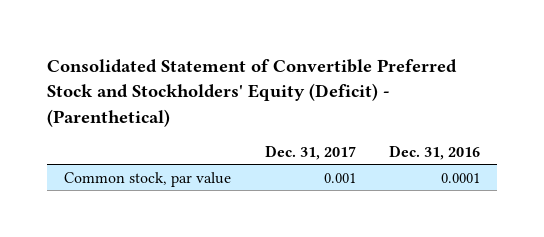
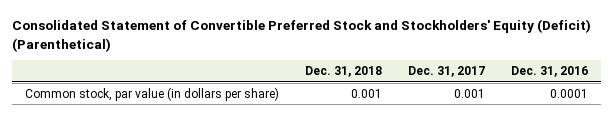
[47,59,458,127] Consolidated Statement of Convertible Preferred Stock and Stockholders' Equity (Deficit) - (Parenthetical) -> [12,19,592,52] Consolidated Statement of Convertible Preferred Stock and Stockholders' Equity (Deficit) (Parenthetical)
none -> [304,66,382,78] Dec. 31, 2018
[63,171,231,187] Common stock, par value -> [24,86,279,101] Common stock, par value (in dollars per share)

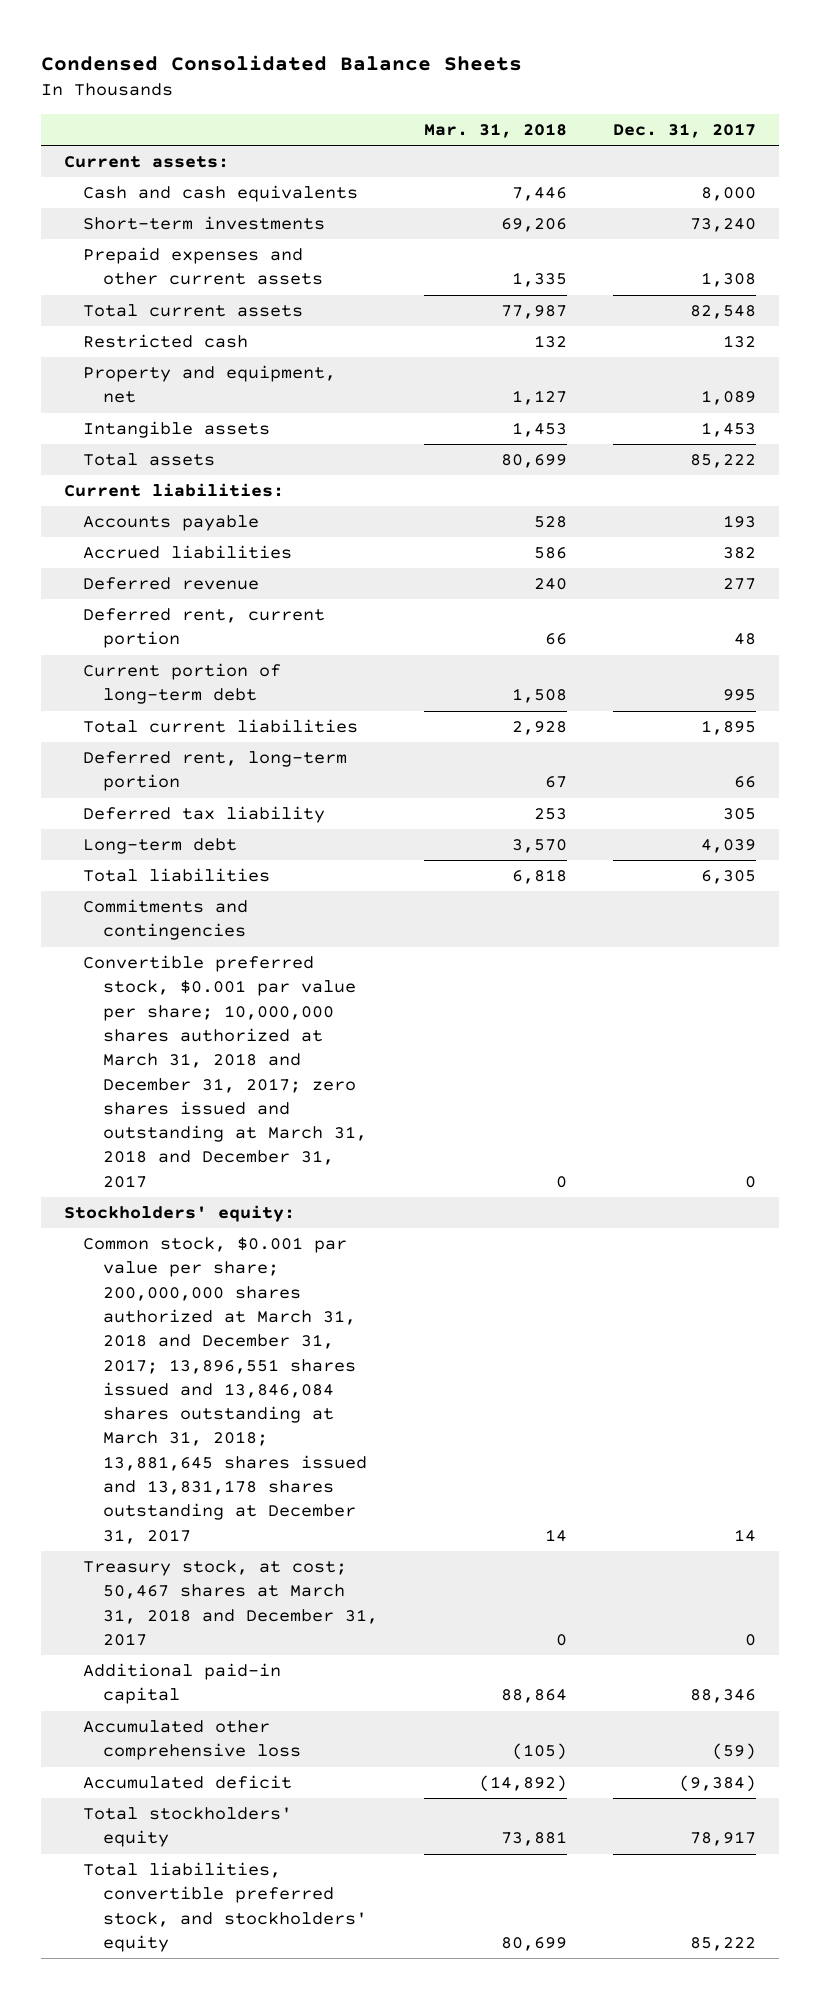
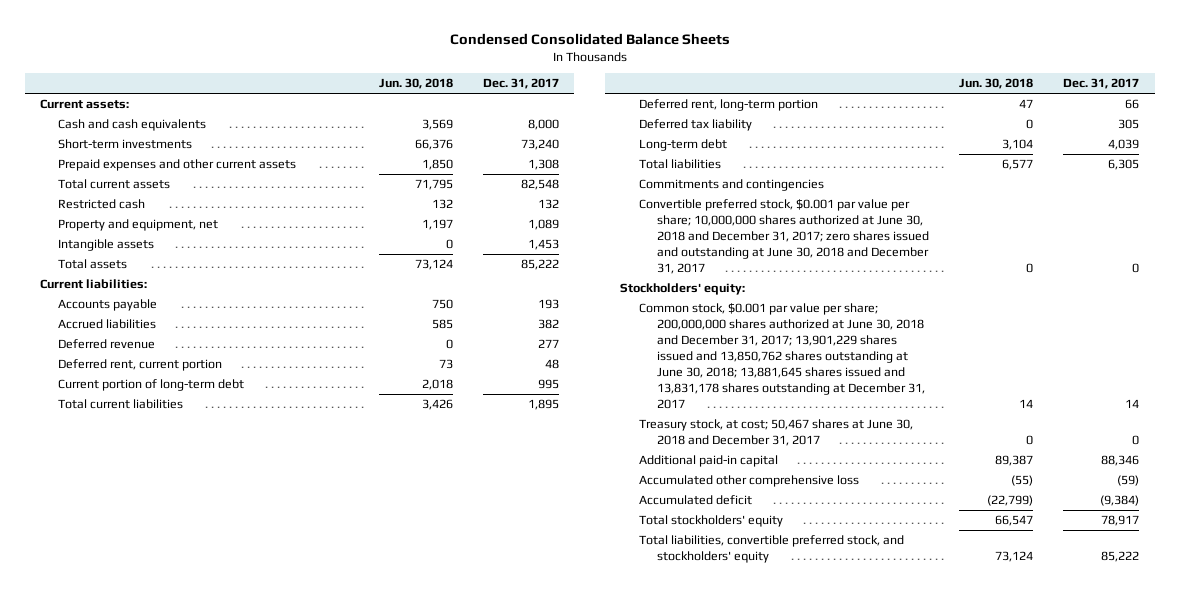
[423,123,567,139] Mar. 31, 2018 -> none
none -> [378,78,453,90] Jun. 30, 2018
[83,955,367,1188] Convertible preferred stock, $0.001 par value per share; 10,000,000 shares authorized at March 31, 2018 and December 31, 2017; zero shares issued and outstanding at March 31, 2018 and December 31, 2017 -> [638,198,929,274] Convertible preferred stock, $0.001 par value per share; 10,000,000 shares authorized at June 30, 2018 and December 31, 2017; zero shares issued and outstanding at June 30, 2018 and December 31, 2017
[83,1237,367,1544] Common stock, $0.001 par value per share; 200,000,000 shares authorized at March 31, 2018 and December 31, 2017; 13,896,551 shares issued and 13,846,084 shares outstanding at March 31, 2018; 13,881,645 shares issued and 13,831,178 shares outstanding at December 31, 2017 -> [638,302,925,410] Common stock, $0.001 par value per share; 200,000,000 shares authorized at June 30, 2018 and December 31, 2017; 13,901,229 shares issued and 13,850,762 shares outstanding at June 30, 2018; 13,881,645 shares issued and 13,831,178 shares outstanding at December 31, 2017
[83,1560,378,1647] Treasury stock, at cost; 50,467 shares at March 31, 2018 and December 31, 2017 -> [638,418,913,446] Treasury stock, at cost; 50,467 shares at June 30, 2018 and December 31, 2017

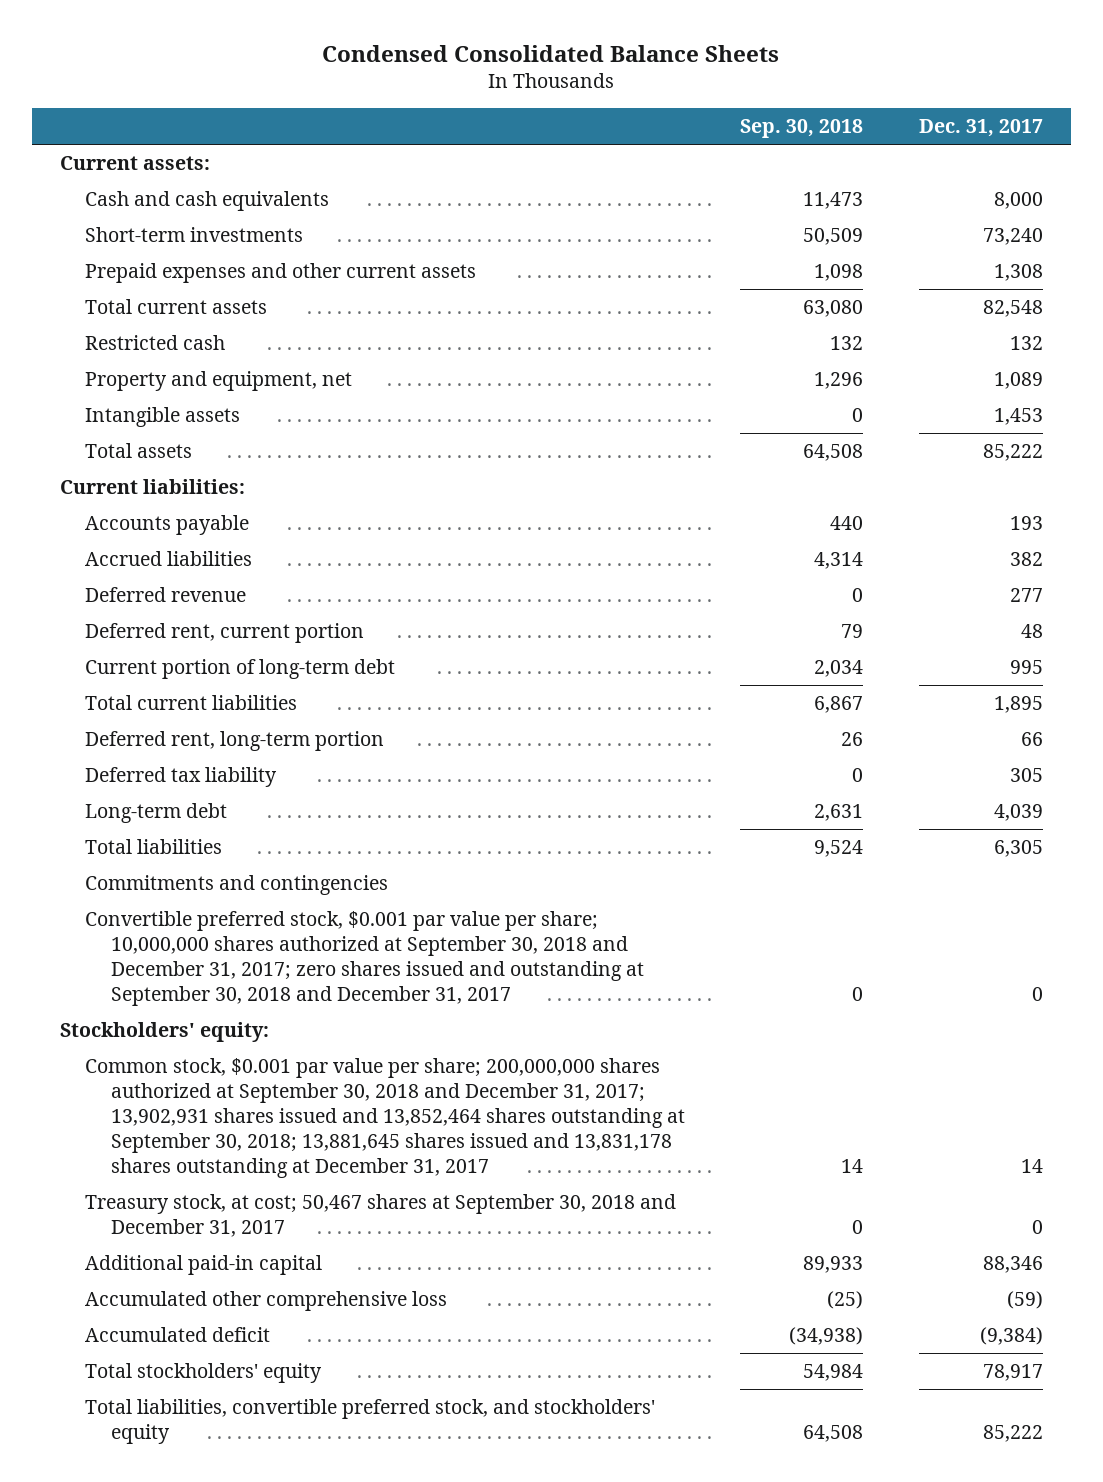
[378,78,453,90] Jun. 30, 2018 -> none
none -> [740,118,864,138] Sep. 30, 2018
[638,198,929,274] Convertible preferred stock, $0.001 par value per share; 10,000,000 shares authorized at June 30, 2018 and December 31, 2017; zero shares issued and outstanding at June 30, 2018 and December 31, 2017 -> [85,911,644,1006] Convertible preferred stock, $0.001 par value per share; 10,000,000 shares authorized at September 30, 2018 and December 31, 2017; zero shares issued and outstanding at September 30, 2018 and December 31, 2017
[638,302,925,410] Common stock, $0.001 par value per share; 200,000,000 shares authorized at June 30, 2018 and December 31, 2017; 13,901,229 shares issued and 13,850,762 shares outstanding at June 30, 2018; 13,881,645 shares issued and 13,831,178 shares outstanding at December 31, 2017 -> [85,1058,685,1178] Common stock, $0.001 par value per share; 200,000,000 shares authorized at September 30, 2018 and December 31, 2017; 13,902,931 shares issued and 13,852,464 shares outstanding at September 30, 2018; 13,881,645 shares issued and 13,831,178 shares outstanding at December 31, 2017
[638,418,913,446] Treasury stock, at cost; 50,467 shares at June 30, 2018 and December 31, 2017 -> [85,1194,677,1238] Treasury stock, at cost; 50,467 shares at September 30, 2018 and December 31, 2017

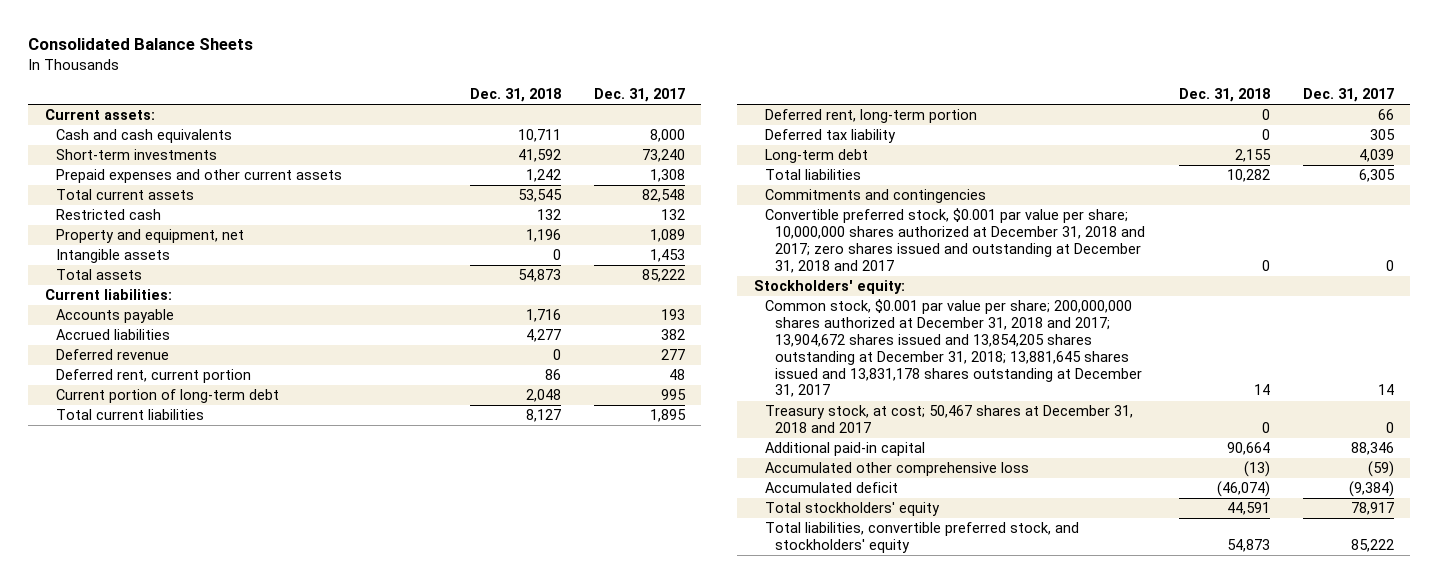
[322,44,780,62] Condensed Consolidated Balance Sheets -> [28,38,254,51] Consolidated Balance Sheets
[740,118,864,138] Sep. 30, 2018 -> none
none -> [469,88,561,103] Dec. 31, 2018
[85,911,644,1006] Convertible preferred stock, $0.001 par value per share; 10,000,000 shares authorized at September 30, 2018 and December 31, 2017; zero shares issued and outstanding at September 30, 2018 and December 31, 2017 -> [764,208,1146,273] Convertible preferred stock, $0.001 par value per share; 10,000,000 shares authorized at December 31, 2018 and 2017; zero shares issued and outstanding at December 31, 2018 and 2017
[85,1058,685,1178] Common stock, $0.001 par value per share; 200,000,000 shares authorized at September 30, 2018 and December 31, 2017; 13,902,931 shares issued and 13,852,464 shares outstanding at September 30, 2018; 13,881,645 shares issued and 13,831,178 shares outstanding at December 31, 2017 -> [764,299,1143,398] Common stock, $0.001 par value per share; 200,000,000 shares authorized at December 31, 2018 and 2017; 13,904,672 shares issued and 13,854,205 shares outstanding at December 31, 2018; 13,881,645 shares issued and 13,831,178 shares outstanding at December 31, 2017
[85,1194,677,1238] Treasury stock, at cost; 50,467 shares at September 30, 2018 and December 31, 2017 -> [764,405,1133,434] Treasury stock, at cost; 50,467 shares at December 31, 2018 and 2017

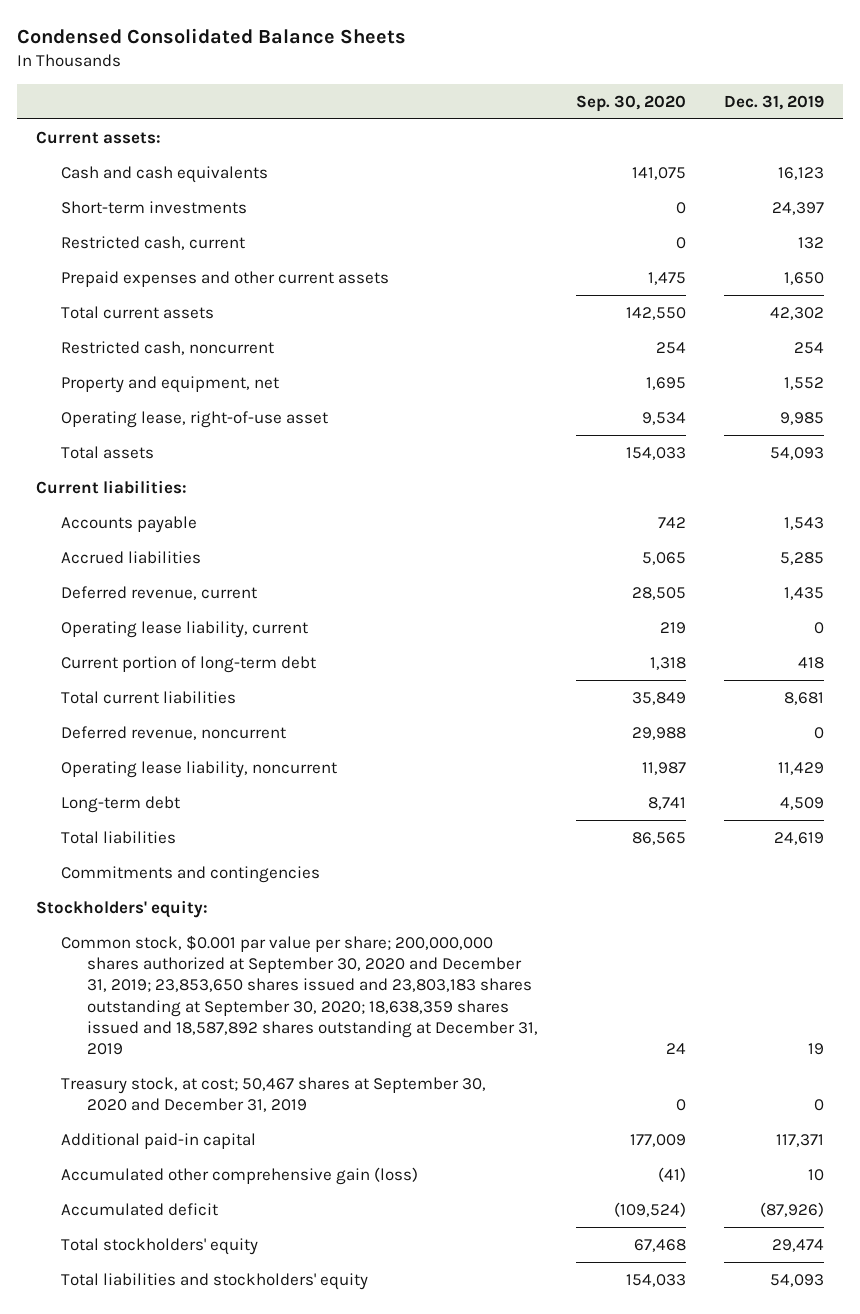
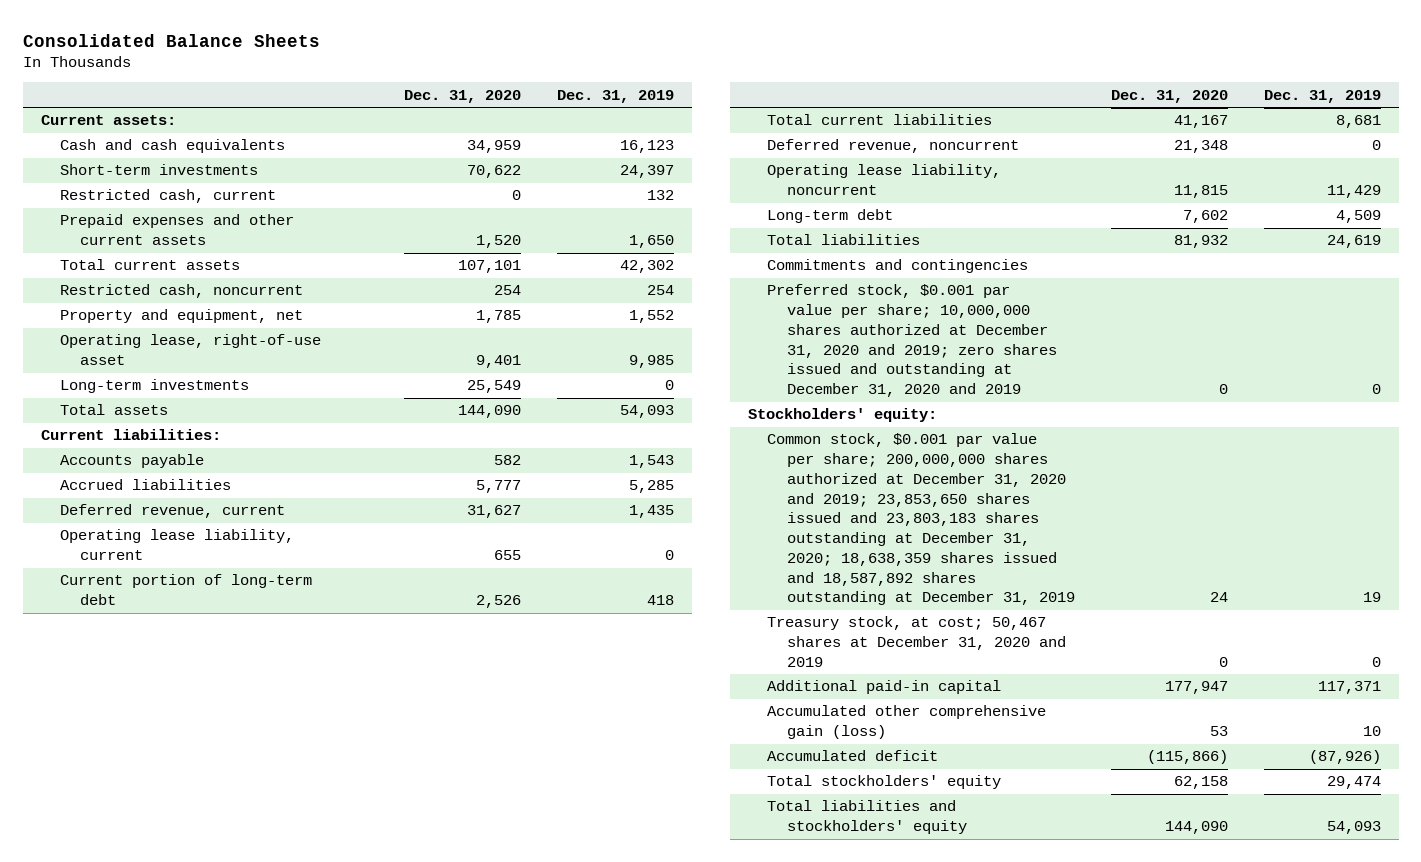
[16,28,406,45] Condensed Consolidated Balance Sheets -> [22,33,320,47] Consolidated Balance Sheets
[576,94,687,112] Sep. 30, 2020 -> none
none -> [403,89,521,103] Dec. 31, 2020
none -> [60,379,250,394] Long-term investments
none -> [767,284,1057,398] Preferred stock, $0.001 par value per share; 10,000,000 shares authorized at December 31, 2020 and 2019; zero shares issued and outstanding at December 31, 2020 and 2019
[61,934,538,1056] Common stock, $0.001 par value per share; 200,000,000 shares authorized at September 30, 2020 and December 31, 2019; 23,853,650 shares issued and 23,803,183 shares outstanding at September 30, 2020; 18,638,359 shares issued and 18,587,892 shares outstanding at December 31, 2019 -> [767,433,1075,606] Common stock, $0.001 par value per share; 200,000,000 shares authorized at December 31, 2020 and 2019; 23,853,650 shares issued and 23,803,183 shares outstanding at December 31, 2020; 18,638,359 shares issued and 18,587,892 shares outstanding at December 31, 2019
[61,1076,487,1113] Treasury stock, at cost; 50,467 shares at September 30, 2020 and December 31, 2019 -> [767,616,1066,667] Treasury stock, at cost; 50,467 shares at December 31, 2020 and 2019

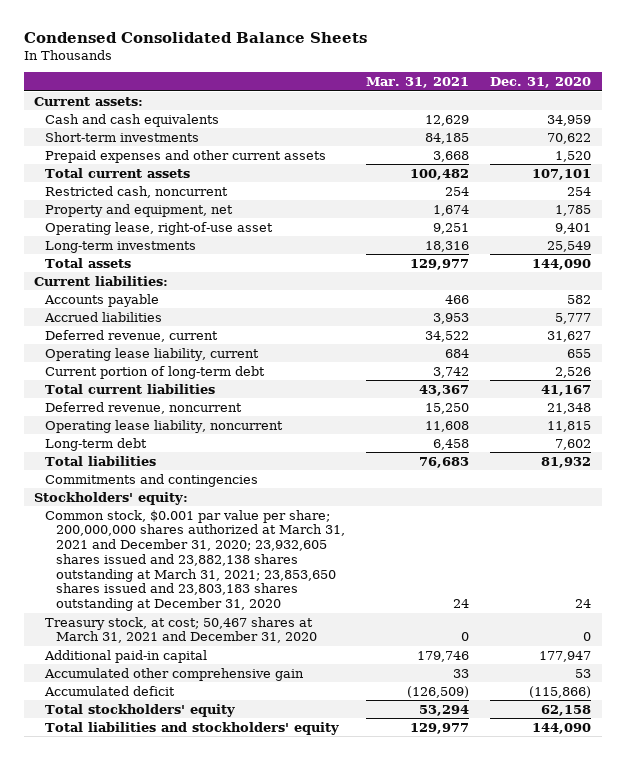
[22,33,320,47] Consolidated Balance Sheets -> [23,31,367,43] Condensed Consolidated Balance Sheets
[556,89,674,103] Dec. 31, 2019 -> none
none -> [365,76,469,88] Mar. 31, 2021
[60,189,277,204] Restricted cash, current -> none
[767,284,1057,398] Preferred stock, $0.001 par value per share; 10,000,000 shares authorized at December 31, 2020 and 2019; zero shares issued and outstanding at December 31, 2020 and 2019 -> none
[767,433,1075,606] Common stock, $0.001 par value per share; 200,000,000 shares authorized at December 31, 2020 and 2019; 23,853,650 shares issued and 23,803,183 shares outstanding at December 31, 2020; 18,638,359 shares issued and 18,587,892 shares outstanding at December 31, 2019 -> [44,509,345,612] Common stock, $0.001 par value per share; 200,000,000 shares authorized at March 31, 2021 and December 31, 2020; 23,932,605 shares issued and 23,882,138 shares outstanding at March 31, 2021; 23,853,650 shares issued and 23,803,183 shares outstanding at December 31, 2020
[767,616,1066,667] Treasury stock, at cost; 50,467 shares at December 31, 2020 and 2019 -> [44,616,317,644] Treasury stock, at cost; 50,467 shares at March 31, 2021 and December 31, 2020
[767,705,1047,740] Accumulated other comprehensive gain (loss) -> [43,667,304,681] Accumulated other comprehensive gain

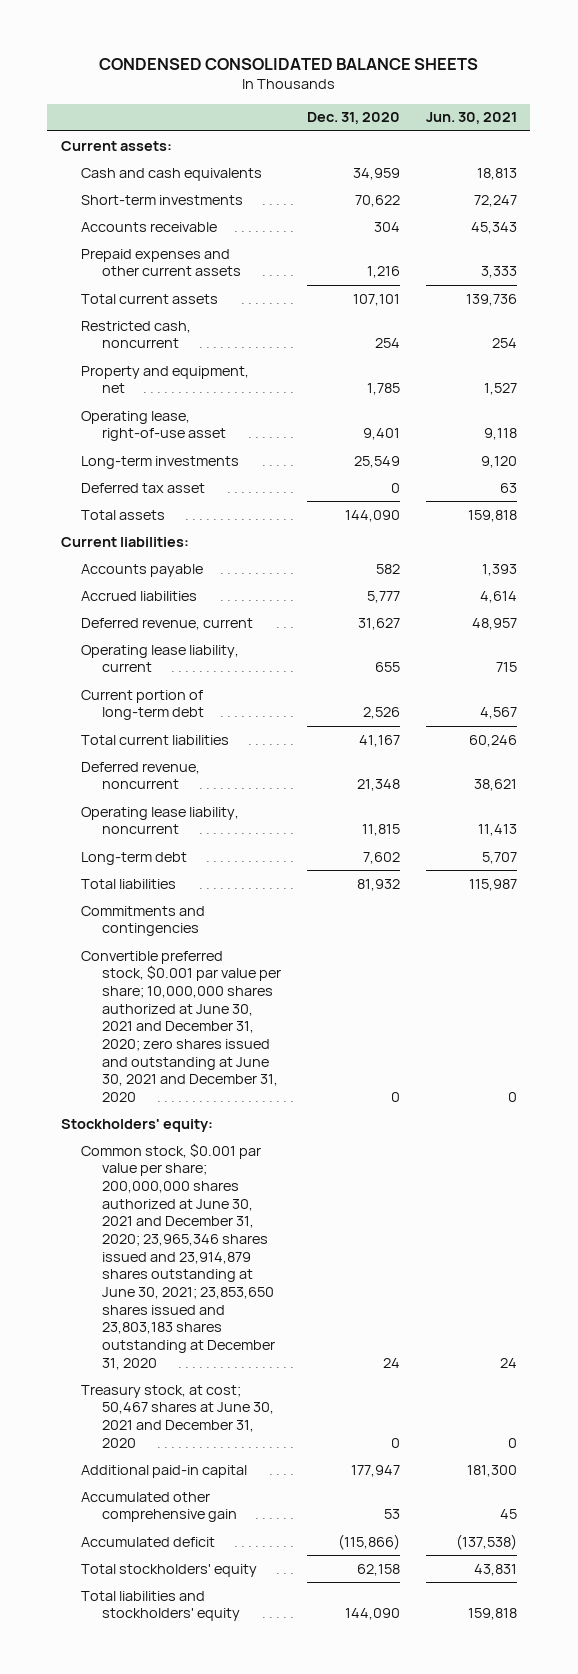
[23,31,367,43] Condensed Consolidated Balance Sheets -> [98,57,478,70] CONDENSED CONSOLIDATED BALANCE SHEETS
[365,76,469,88] Mar. 31, 2021 -> none
none -> [426,112,518,125] Jun. 30, 2021
none -> [81,221,218,232] Accounts receivable
[554,150,591,162] 1,520 -> [366,266,400,279] 1,216
none -> [81,482,206,493] Deferred tax asset
none -> [81,950,281,1102] Convertible preferred stock, $0.001 par value per share; 10,000,000 shares authorized at June 30, 2021 and December 31, 2020; zero shares issued and outstanding at June 30, 2021 and December 31, 2020
[44,509,345,612] Common stock, $0.001 par value per share; 200,000,000 shares authorized at March 31, 2021 and December 31, 2020; 23,932,605 shares issued and 23,882,138 shares outstanding at March 31, 2021; 23,853,650 shares issued and 23,803,183 shares outstanding at December 31, 2020 -> [81,1142,275,1370] Common stock, $0.001 par value per share; 200,000,000 shares authorized at June 30, 2021 and December 31, 2020; 23,965,346 shares issued and 23,914,879 shares outstanding at June 30, 2021; 23,853,650 shares issued and 23,803,183 shares outstanding at December 31, 2020
[44,616,317,644] Treasury stock, at cost; 50,467 shares at March 31, 2021 and December 31, 2020 -> [81,1384,274,1448] Treasury stock, at cost; 50,467 shares at June 30, 2021 and December 31, 2020

